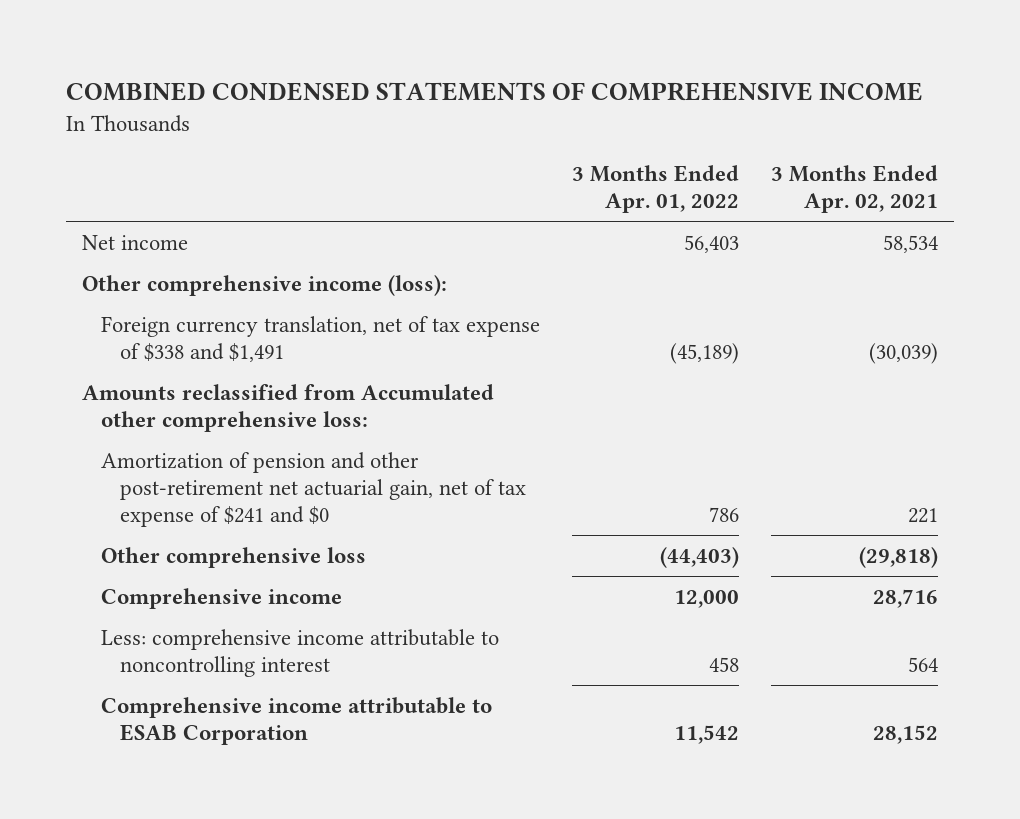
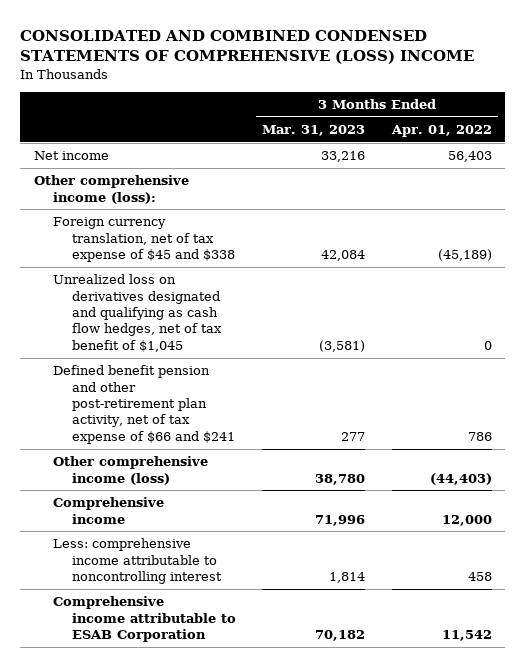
[65,82,923,102] COMBINED CONDENSED STATEMENTS OF COMPREHENSIVE INCOME -> [20,29,475,64] CONSOLIDATED AND COMBINED CONDENSED STATEMENTS OF COMPREHENSIVE (LOSS) INCOME
[770,164,938,213] 3 Months Ended Apr. 02, 2021 -> none
none -> [262,124,366,136] Mar. 31, 2023
[81,383,494,432] Amounts reclassified from Accumulated other comprehensive loss: -> none
[100,315,540,362] Foreign currency translation, net of tax expense of $338 and $1,491 -> [52,217,235,263] Foreign currency translation, net of tax expense of $45 and $338
none -> [52,274,222,352] Unrealized loss on derivatives designated and qualifying as cash flow hedges, net of tax benefit of $1,045
[100,451,526,527] Amortization of pension and other post-retirement net actuarial gain, net of tax expense of $241 and $0 -> [52,365,235,444] Defined benefit pension and other post-retirement plan activity, net of tax expense of $66 and $241
[100,546,366,568] Other comprehensive loss -> [52,456,208,485] Other comprehensive income (loss)

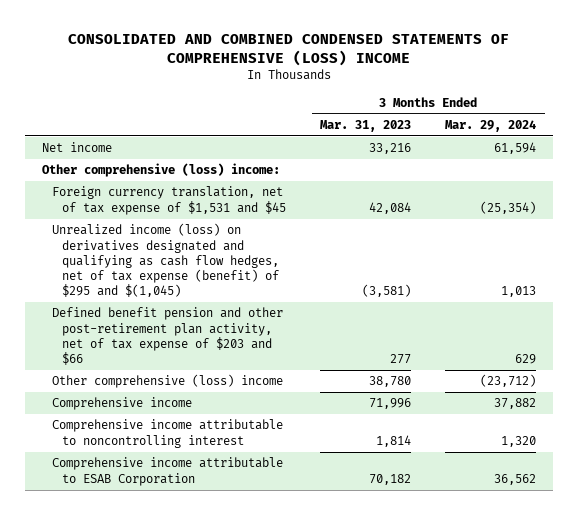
[390,124,492,137] Apr. 01, 2022 -> none
none -> [445,120,537,133] Mar. 29, 2024
[33,175,189,204] Other comprehensive income (loss): -> [42,163,281,178] Other comprehensive (loss) income:
[52,217,235,263] Foreign currency translation, net of tax expense of $45 and $338 -> [52,186,287,215] Foreign currency translation, net of tax expense of $1,531 and $45
[52,274,222,352] Unrealized loss on derivatives designated and qualifying as cash flow hedges, net of tax benefit of $1,045 -> [52,223,280,298] Unrealized income (loss) on derivatives designated and qualifying as cash flow hedges, net of tax expense (benefit) of $295 and $(1,045)
[52,365,235,444] Defined benefit pension and other post-retirement plan activity, net of tax expense of $66 and $241 -> [52,307,284,365] Defined benefit pension and other post-retirement plan activity, net of tax expense of $203 and $66
[52,456,208,485] Other comprehensive income (loss) -> [52,374,284,389] Other comprehensive (loss) income
[52,538,222,585] Less: comprehensive income attributable to noncontrolling interest -> [52,419,284,448] Comprehensive income attributable to noncontrolling interest

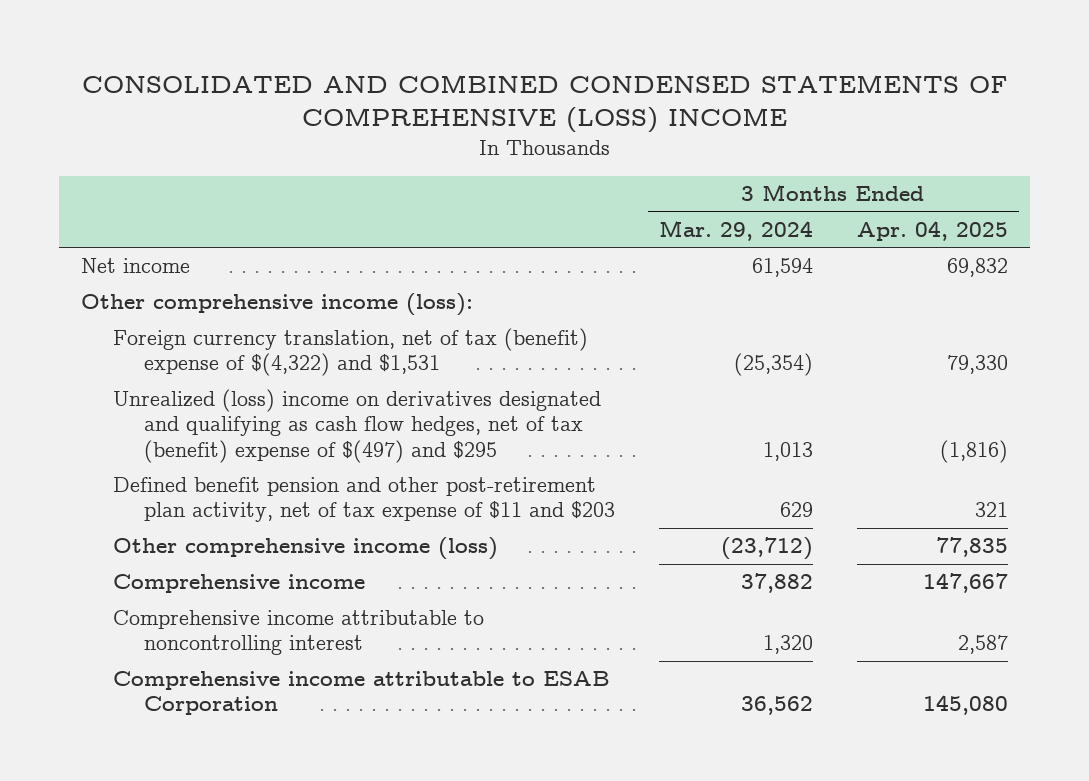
[320,120,412,133] Mar. 31, 2023 -> none
none -> [856,220,1008,241] Apr. 04, 2025
[42,163,281,178] Other comprehensive (loss) income: -> [81,293,474,317] Other comprehensive income (loss):
[52,186,287,215] Foreign currency translation, net of tax expense of $1,531 and $45 -> [112,328,588,377] Foreign currency translation, net of tax (benefit) expense of $(4,322) and $1,531
[52,223,280,298] Unrealized income (loss) on derivatives designated and qualifying as cash flow hedges, net of tax expense (benefit) of $295 and $(1,045) -> [112,389,601,463] Unrealized (loss) income on derivatives designated and qualifying as cash flow hedges, net of tax (benefit) expense of $(497) and $295
[52,307,284,365] Defined benefit pension and other post-retirement plan activity, net of tax expense of $203 and $66 -> [112,477,615,523] Defined benefit pension and other post-retirement plan activity, net of tax expense of $11 and $203
[52,374,284,389] Other comprehensive (loss) income -> [112,537,498,561] Other comprehensive income (loss)

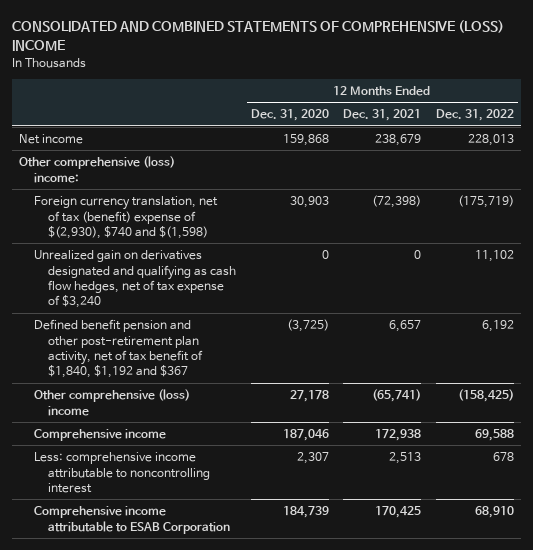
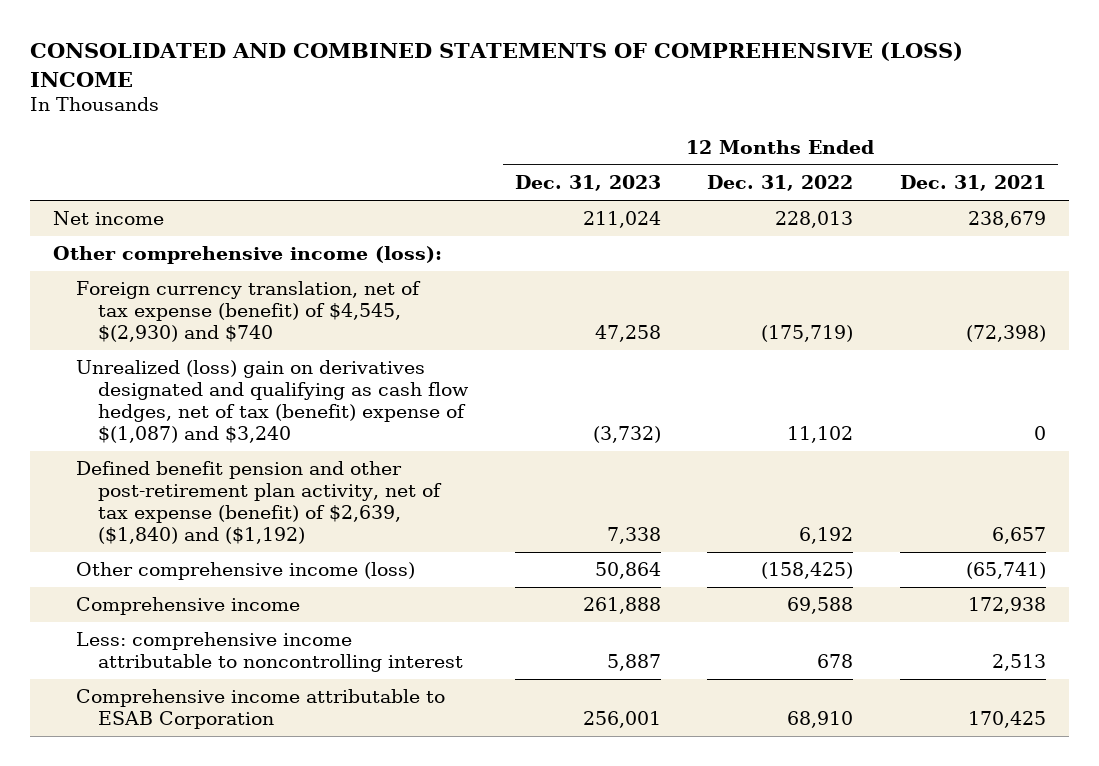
[250,109,329,122] Dec. 31, 2020 -> none
none -> [514,175,661,192] Dec. 31, 2023
[19,156,176,183] Other comprehensive (loss) income: -> [53,246,443,265] Other comprehensive income (loss):
[33,196,218,239] Foreign currency translation, net of tax (benefit) expense of $(2,930), $740 and $(1,598) -> [75,281,421,343] Foreign currency translation, net of tax expense (benefit) of $4,545, $(2,930) and $740
[33,250,237,309] Unrealized gain on derivatives designated and qualifying as cash flow hedges, net of tax expense of $3,240 -> [75,360,470,444] Unrealized (loss) gain on derivatives designated and qualifying as cash flow hedges, net of tax (benefit) expense of $(1,087) and $3,240
[33,319,204,379] Defined benefit pension and other post-retirement plan activity, net of tax benefit of $1,840, $1,192 and $367 -> [75,461,443,545] Defined benefit pension and other post-retirement plan activity, net of tax expense (benefit) of $2,639, ($1,840) and ($1,192)
[33,389,190,416] Other comprehensive (loss) income -> [75,562,415,581] Other comprehensive income (loss)

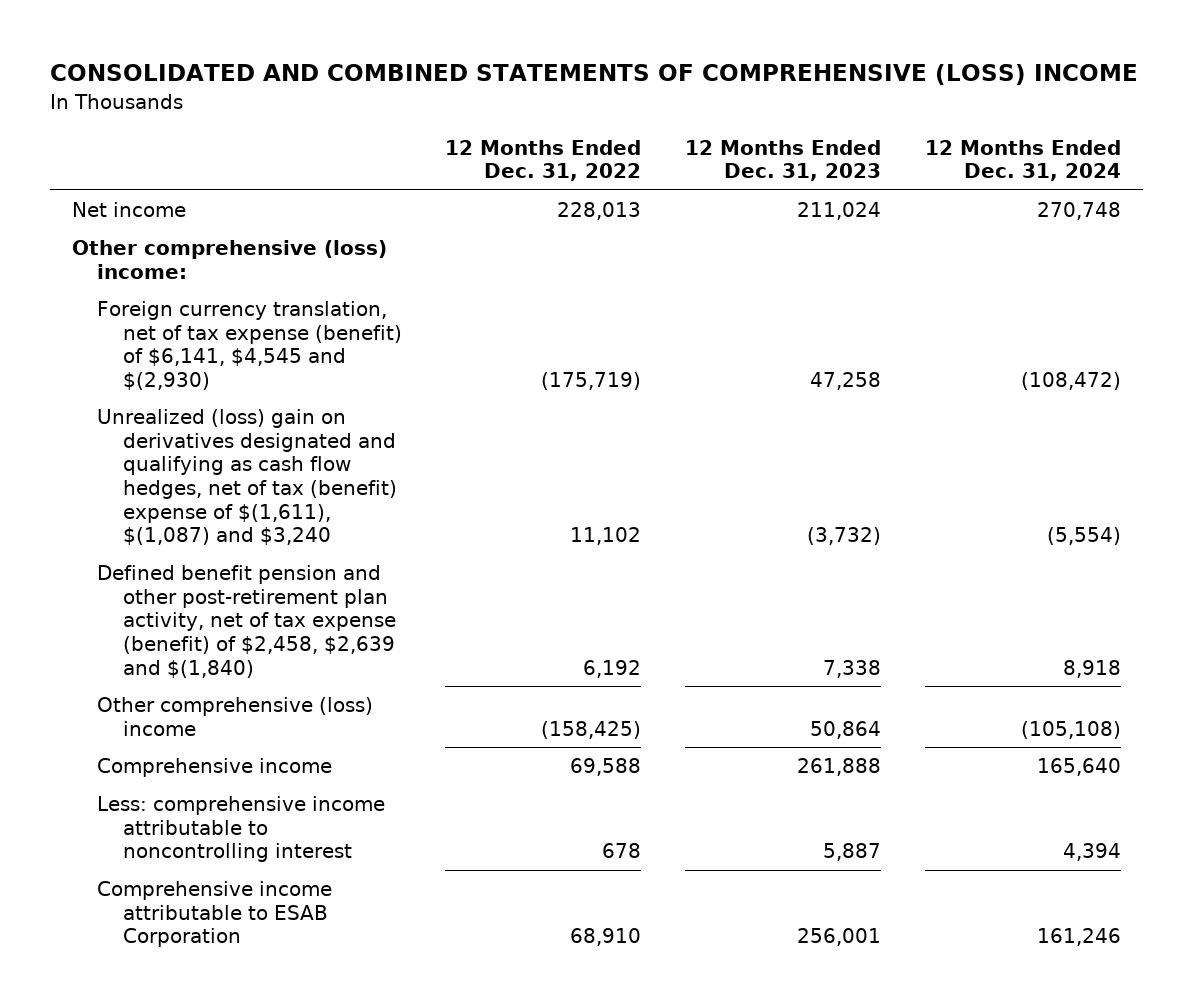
[899,175,1046,192] Dec. 31, 2021 -> none
none -> [925,139,1122,182] 12 Months Ended Dec. 31, 2024
[53,246,443,265] Other comprehensive income (loss): -> [72,240,388,279] Other comprehensive (loss) income:
[75,281,421,343] Foreign currency translation, net of tax expense (benefit) of $4,545, $(2,930) and $740 -> [97,301,402,390] Foreign currency translation, net of tax expense (benefit) of $6,141, $4,545 and $(2,930)
[75,360,470,444] Unrealized (loss) gain on derivatives designated and qualifying as cash flow hedges, net of tax (benefit) expense of $(1,087) and $3,240 -> [97,409,397,546] Unrealized (loss) gain on derivatives designated and qualifying as cash flow hedges, net of tax (benefit) expense of $(1,611), $(1,087) and $3,240
[75,461,443,545] Defined benefit pension and other post-retirement plan activity, net of tax expense (benefit) of $2,639, ($1,840) and ($1,192) -> [97,565,396,678] Defined benefit pension and other post-retirement plan activity, net of tax expense (benefit) of $2,458, $2,639 and $(1,840)
[75,562,415,581] Other comprehensive income (loss) -> [97,697,374,736] Other comprehensive (loss) income

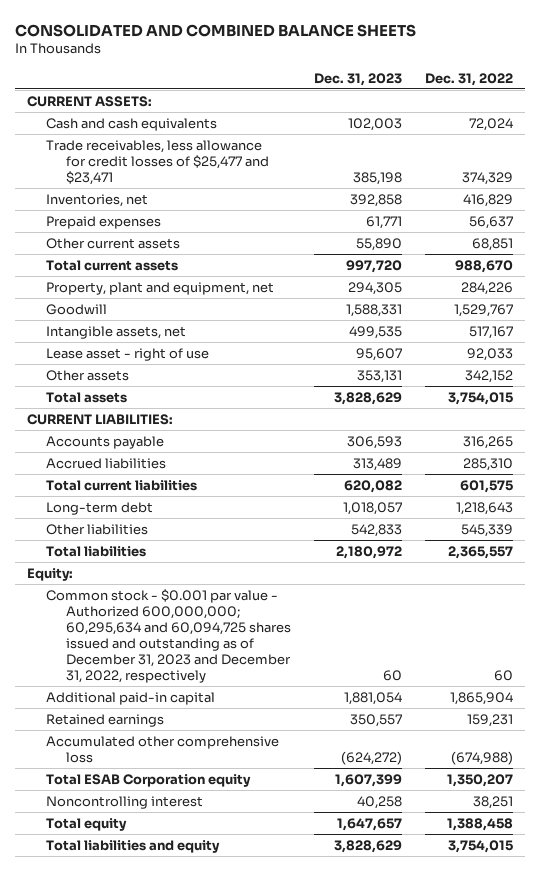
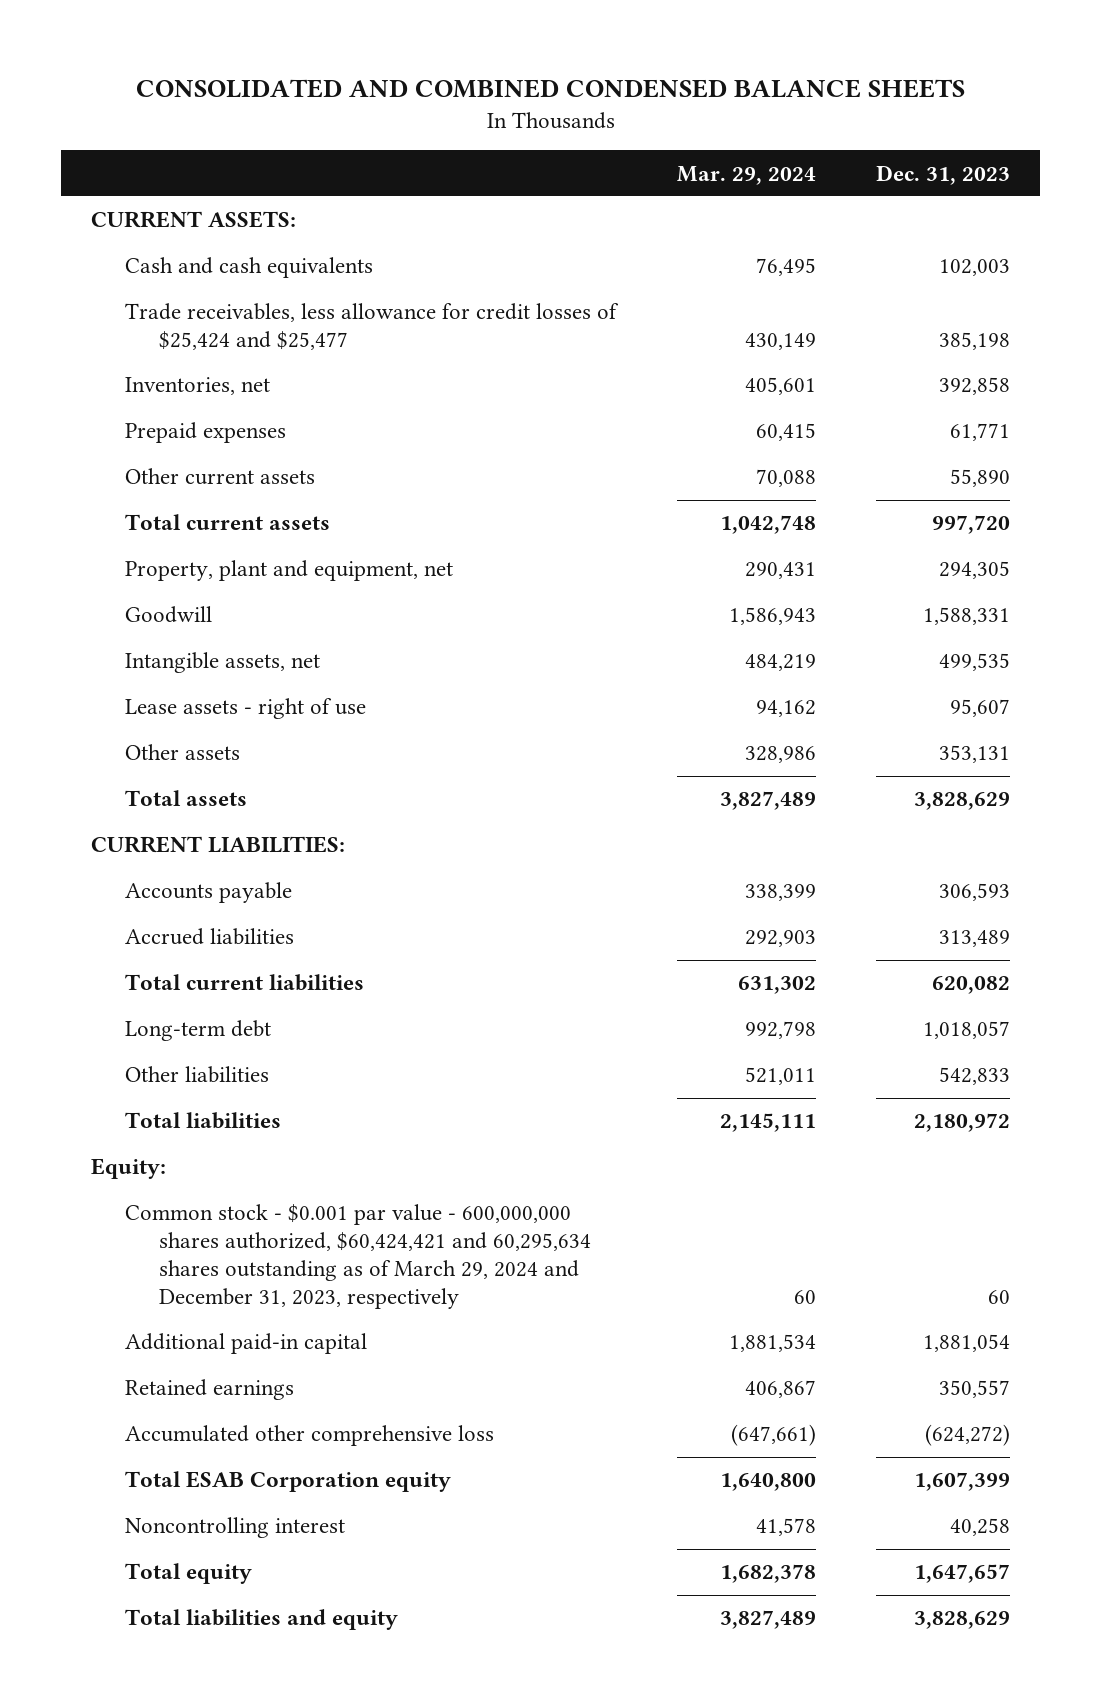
[15,23,417,37] CONSOLIDATED AND COMBINED BALANCE SHEETS -> [135,78,965,98] CONSOLIDATED AND COMBINED CONDENSED BALANCE SHEETS
[425,72,514,86] Dec. 31, 2022 -> none
none -> [676,165,816,185] Mar. 29, 2024
[46,140,269,186] Trade receivables, less allowance for credit losses of $25,477 and $23,471 -> [125,303,620,351] Trade receivables, less allowance for credit losses of $25,424 and $25,477
[46,348,210,362] Lease asset - right of use -> [125,698,367,720] Lease assets - right of use
[46,589,291,684] Common stock - $0.001 par value - Authorized 600,000,000; 60,295,634 and 60,094,725 shares issued and outstanding as of December 31, 2023 and December 31, 2022, respectively -> [125,1204,592,1309] Common stock - $0.001 par value - 600,000,000 shares authorized, $60,424,421 and 60,295,634 shares outstanding as of March 29, 2024 and December 31, 2023, respectively

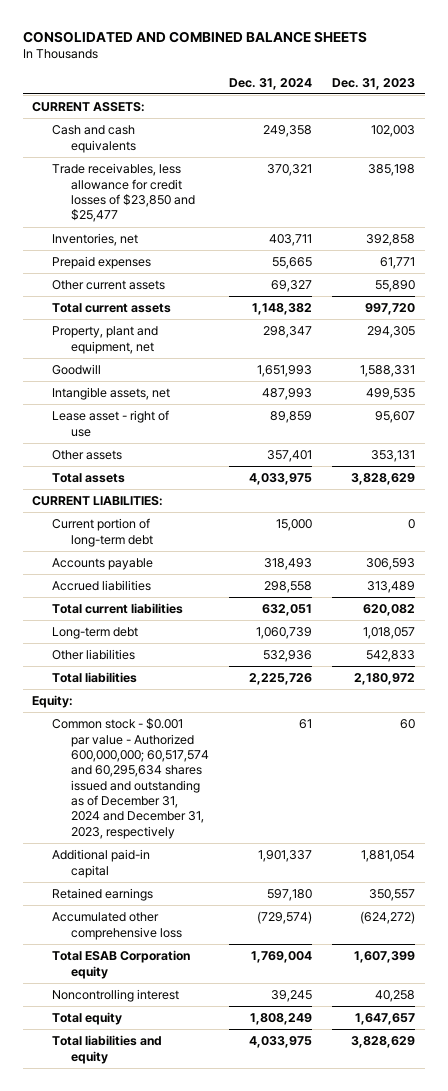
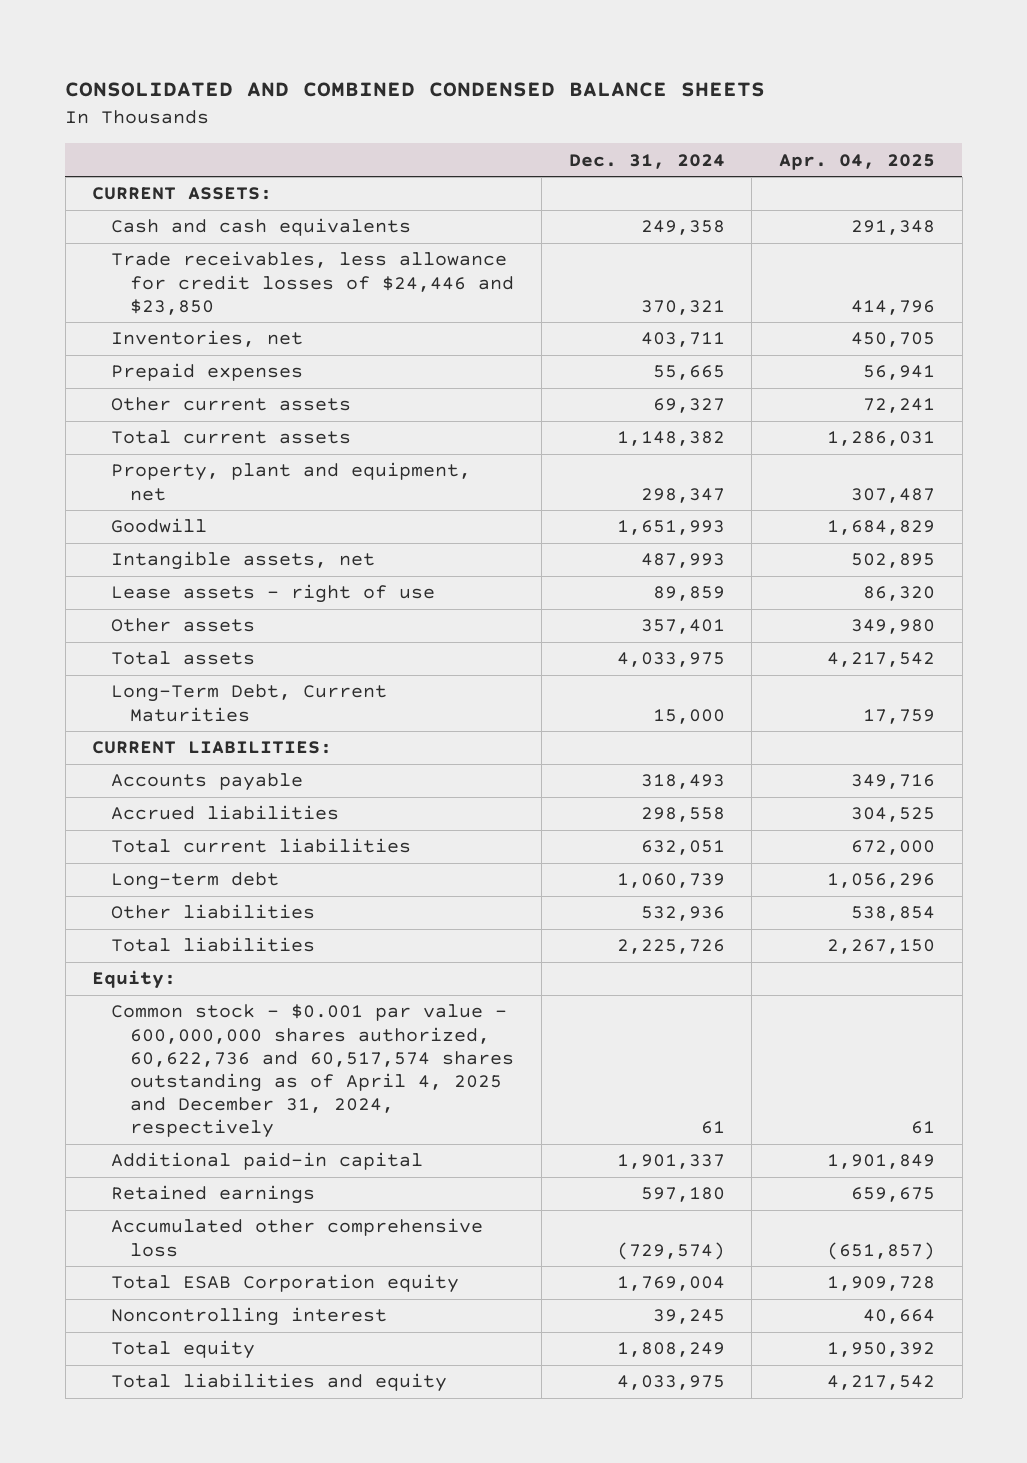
[22,30,367,43] CONSOLIDATED AND COMBINED BALANCE SHEETS -> [65,82,766,98] CONSOLIDATED AND COMBINED CONDENSED BALANCE SHEETS
[332,77,416,90] Dec. 31, 2023 -> none
none -> [778,153,935,170] Apr. 04, 2025
[51,163,196,223] Trade receivables, less allowance for credit losses of $23,850 and $25,477 -> [111,251,515,315] Trade receivables, less allowance for credit losses of $24,446 and $23,850
[51,410,169,437] Lease asset - right of use -> [111,584,436,604] Lease assets - right of use
none -> [111,684,388,722] Long-Term Debt, Current Maturities
[51,518,154,547] Current portion of long-term debt -> none
[51,718,210,839] Common stock - $0.001 par value - Authorized 600,000,000; 60,517,574 and 60,295,634 shares issued and outstanding as of December 31, 2024 and December 31, 2023, respectively -> [111,1004,515,1139] Common stock - $0.001 par value - 600,000,000 shares authorized, 60,622,736 and 60,517,574 shares outstanding as of April 4, 2025 and December 31, 2024, respectively

